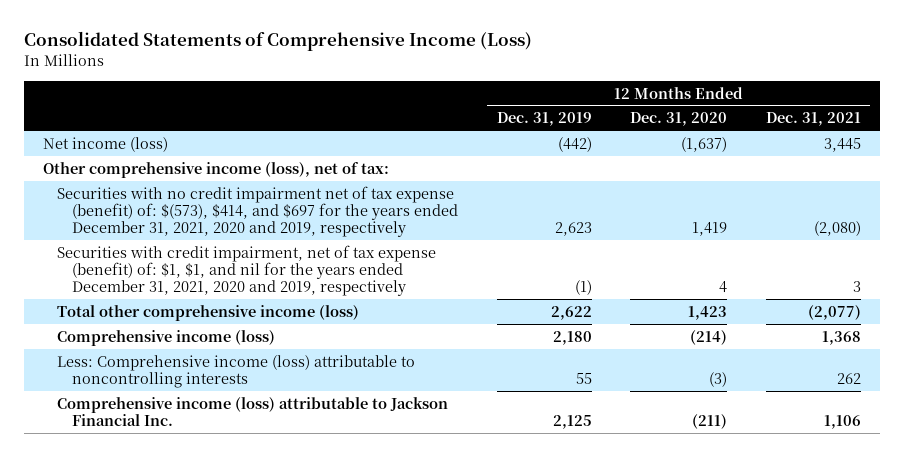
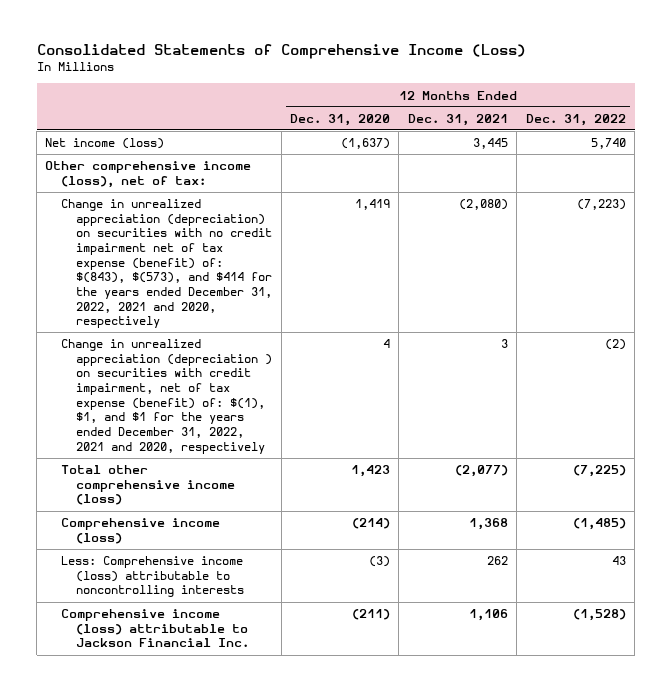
[496,112,592,127] Dec. 31, 2019 -> none
none -> [525,113,626,126] Dec. 31, 2022
[57,185,458,237] Securities with no credit impairment net of tax expense (benefit) of: $(573), $414, and $697 for the years ended December 31, 2021, 2020 and 2019, respectively -> [60,199,273,329] Change in unrealized appreciation (depreciation) on securities with no credit impairment net of tax expense (benefit) of: $(843), $(573), and $414 for the years ended December 31, 2022, 2021 and 2020, respectively
[57,244,437,296] Securities with credit impairment, net of tax expense (benefit) of: $1, $1, and nil for the years ended December 31, 2021, 2020 and 2019, respectively -> [60,339,273,454] Change in unrealized appreciation (depreciation ) on securities with credit impairment, net of tax expense (benefit) of: $(1), $1, and $1 for the years ended December 31, 2022, 2021 and 2020, respectively

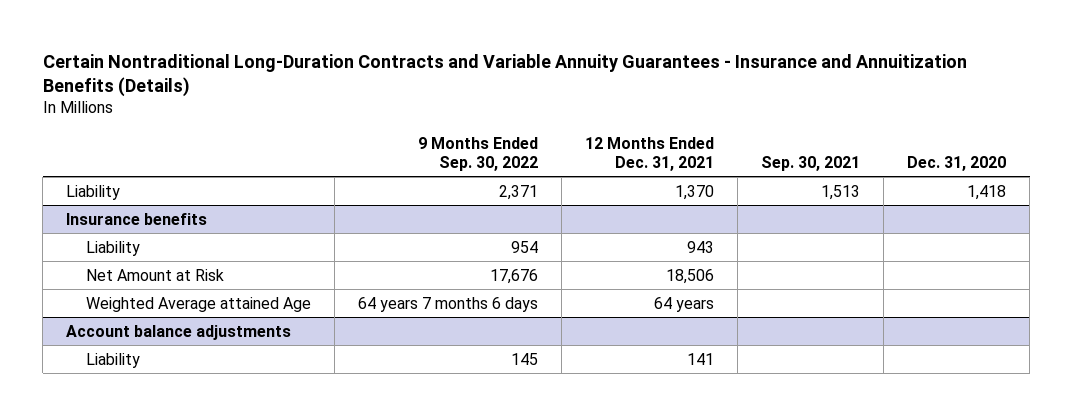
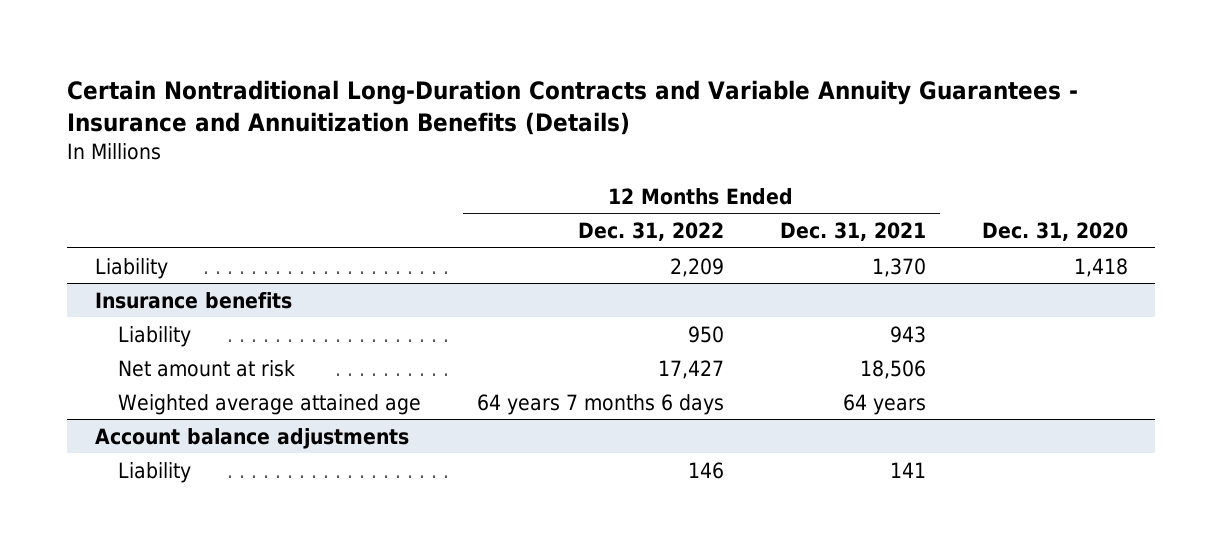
[417,136,538,172] 9 Months Ended Sep. 30, 2022 -> none
[760,156,860,172] Sep. 30, 2021 -> none
none -> [578,221,725,241] Dec. 31, 2022
[85,268,224,281] Net Amount at Risk -> [118,359,296,377] Net amount at risk
[85,296,311,312] Weighted Average attained Age -> [118,393,422,415] Weighted average attained age

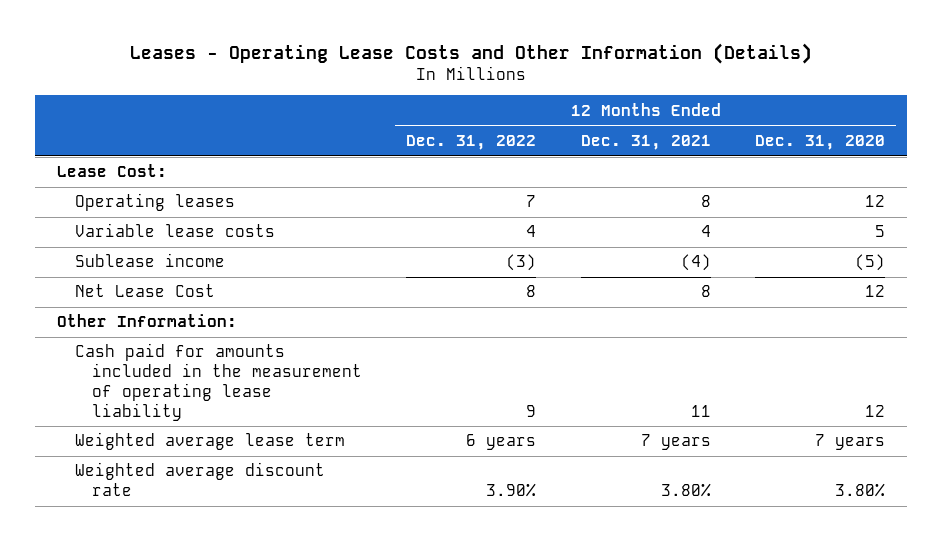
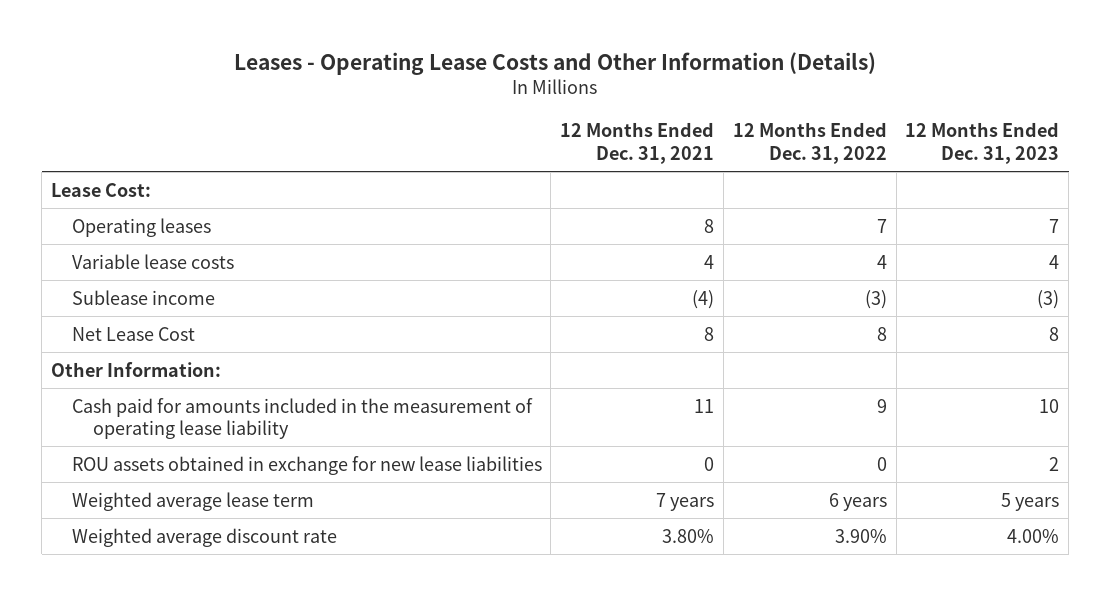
[755,134,886,150] Dec. 31, 2020 -> none
none -> [905,122,1060,164] 12 Months Ended Dec. 31, 2023
none -> [71,455,542,475] ROU assets obtained in exchange for new lease liabilities

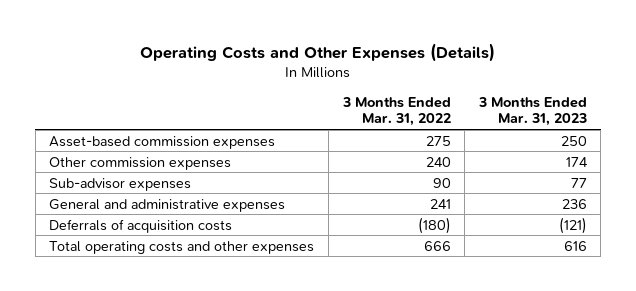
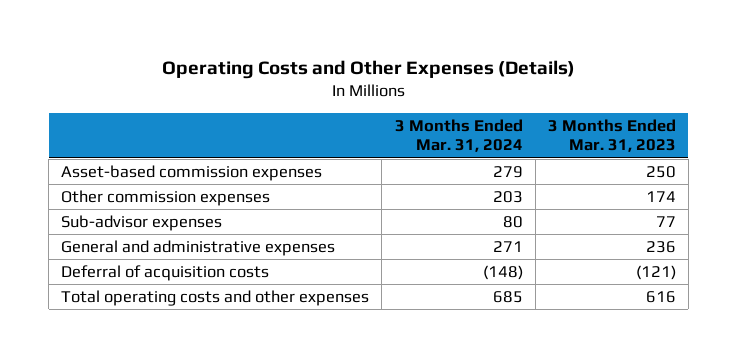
[341,96,451,127] 3 Months Ended Mar. 31, 2022 -> none
none -> [394,118,523,153] 3 Months Ended Mar. 31, 2024
[49,218,233,233] Deferrals of acquisition costs -> [61,265,270,282] Deferral of acquisition costs

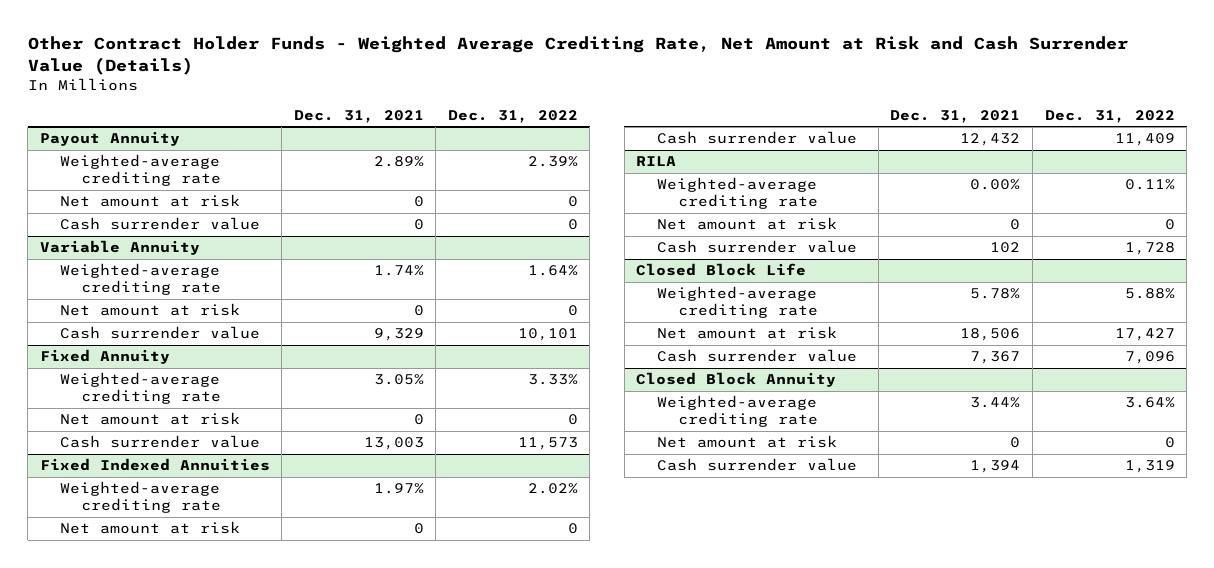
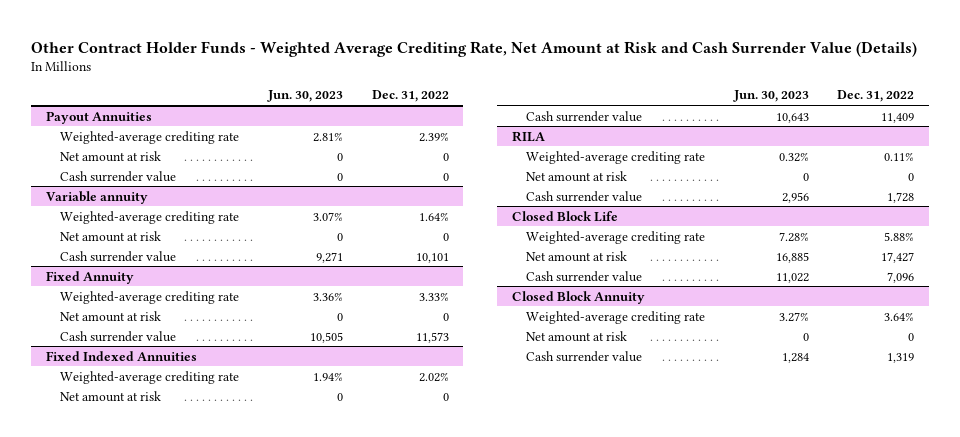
[293,109,424,123] Dec. 31, 2021 -> none
none -> [266,90,343,103] Jun. 30, 2023
[39,131,180,147] Payout Annuity -> [45,110,152,124] Payout Annuities
[39,240,200,256] Variable Annuity -> [45,190,148,204] Variable annuity

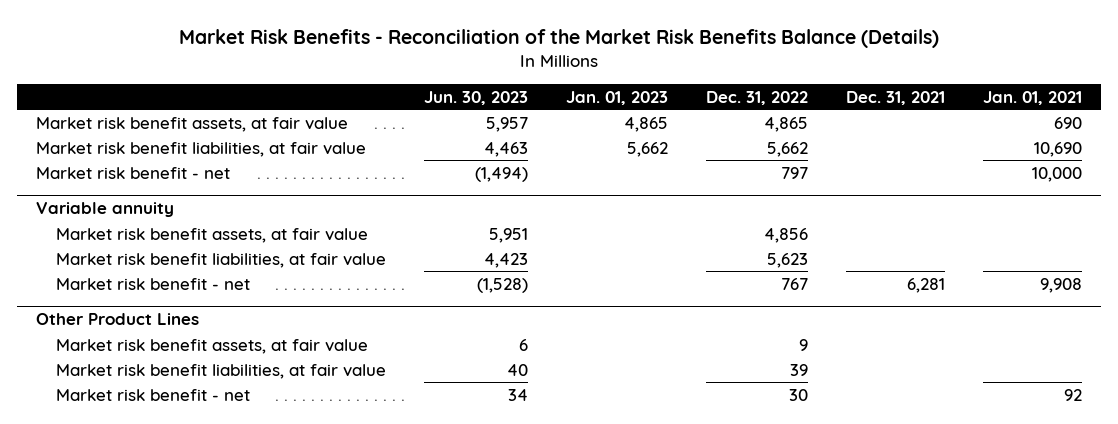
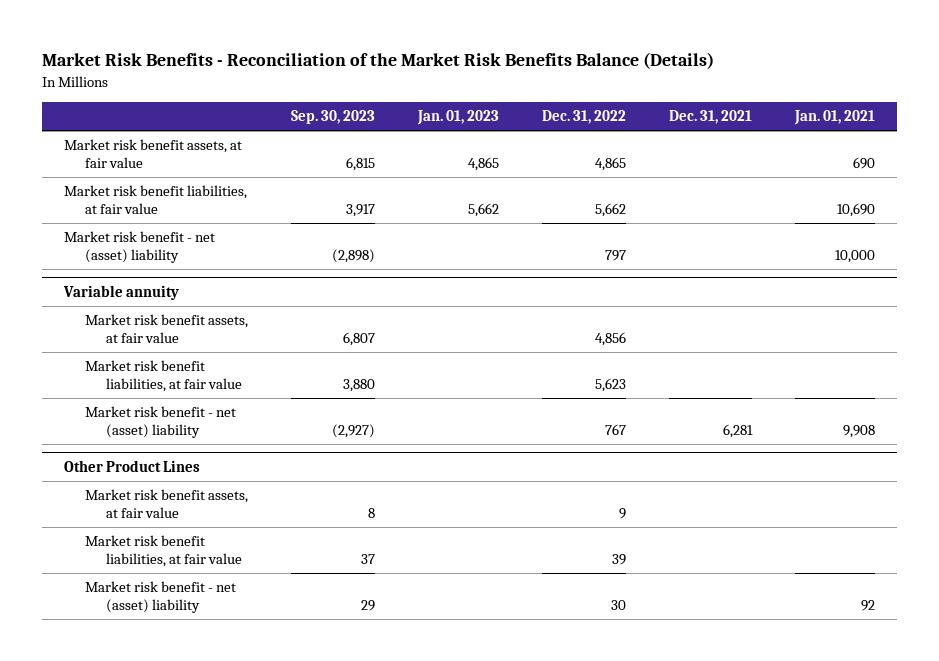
[424,90,529,105] Jun. 30, 2023 -> none
none -> [291,110,376,125] Sep. 30, 2023
[36,166,231,179] Market risk benefit - net -> [63,231,215,263] Market risk benefit - net (asset) liability
[56,277,251,290] Market risk benefit - net -> [85,406,237,438] Market risk benefit - net (asset) liability
[56,388,251,401] Market risk benefit - net -> [85,581,237,613] Market risk benefit - net (asset) liability

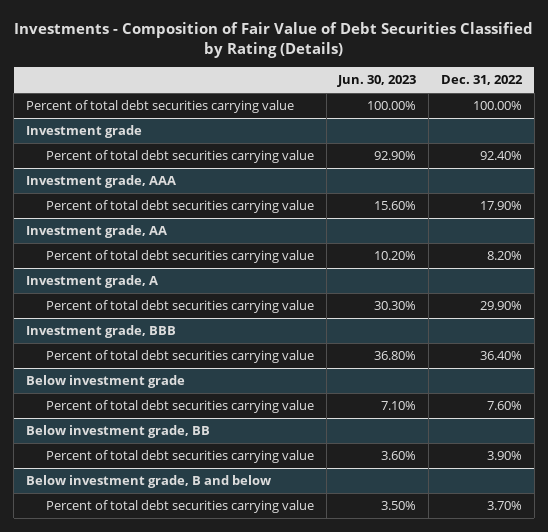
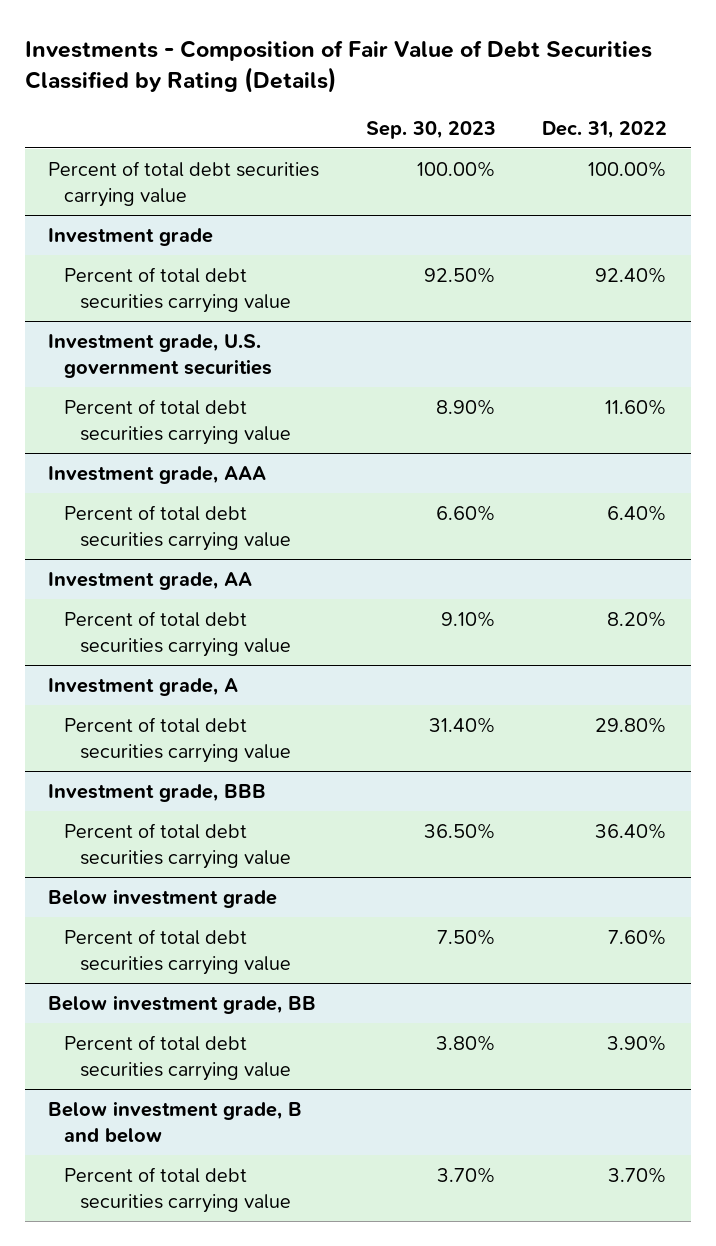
[337,75,417,88] Jun. 30, 2023 -> none
none -> [365,120,496,139] Sep. 30, 2023
none -> [48,333,273,378] Investment grade, U.S. government securities
none -> [64,398,292,445] Percent of total debt securities carrying value
[479,201,522,211] 17.90% -> [607,504,668,521] 6.40%
[479,301,522,311] 29.90% -> [595,716,668,733] 29.80%

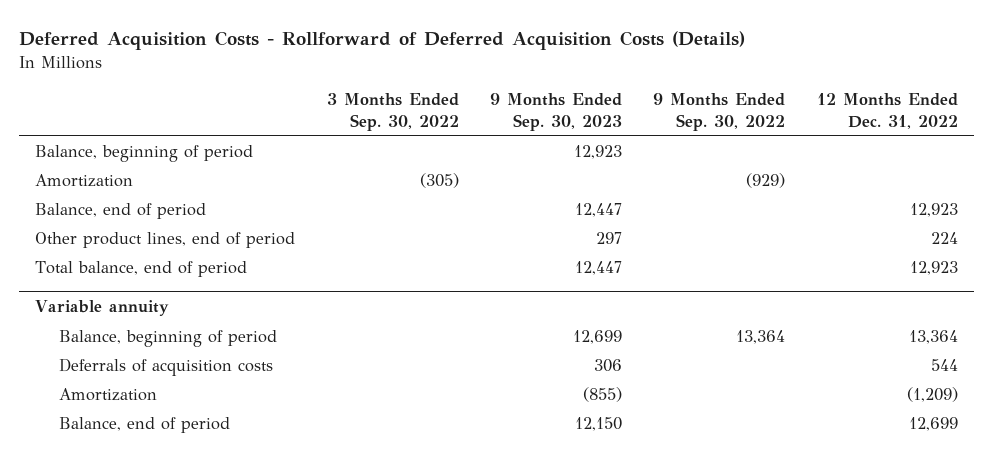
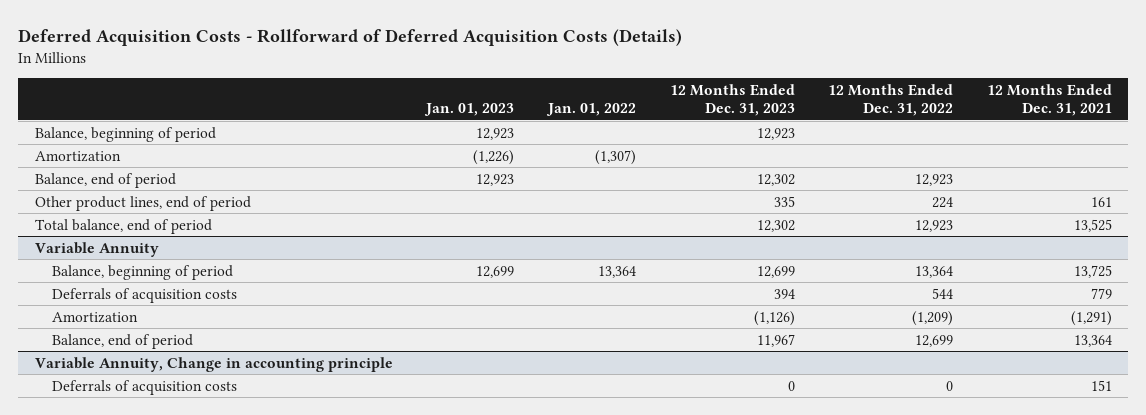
[326,92,459,131] 3 Months Ended Sep. 30, 2022 -> none
[489,92,622,131] 9 Months Ended Sep. 30, 2023 -> none
[653,92,786,131] 9 Months Ended Sep. 30, 2022 -> none
none -> [424,103,515,117] Jan. 01, 2023
none -> [545,103,636,117] Jan. 01, 2022
none -> [669,84,795,117] 12 Months Ended Dec. 31, 2023
none -> [986,84,1112,117] 12 Months Ended Dec. 31, 2021
[35,300,170,317] Variable annuity -> [34,241,159,257] Variable Annuity
none -> [34,356,393,372] Variable Annuity, Change in accounting principle
none -> [51,379,237,395] Deferrals of acquisition costs

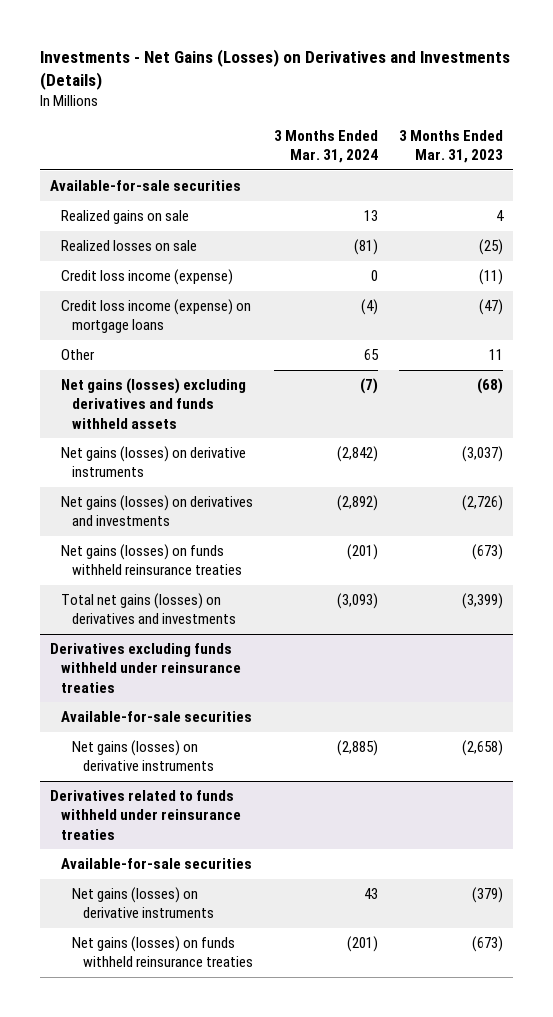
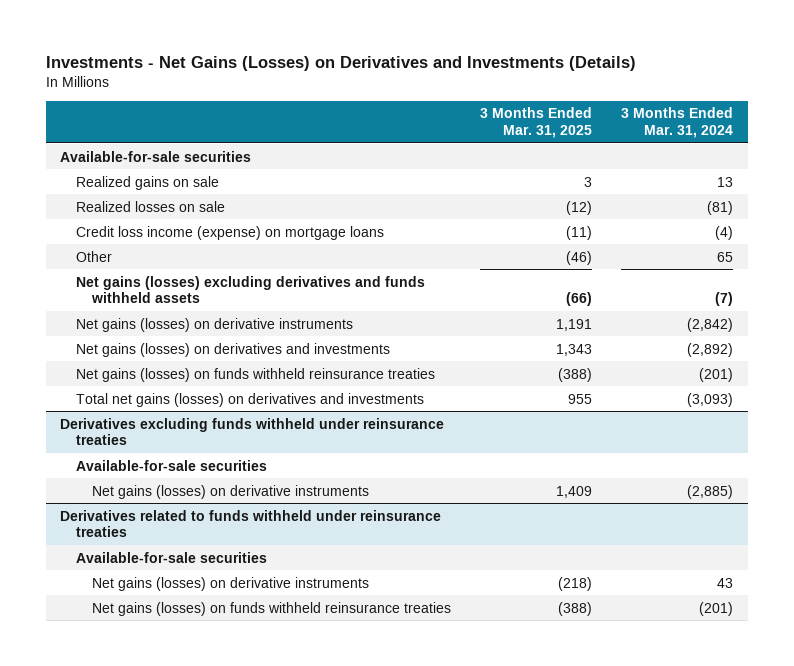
[398,129,503,164] 3 Months Ended Mar. 31, 2023 -> none
none -> [480,107,593,138] 3 Months Ended Mar. 31, 2025
[61,269,234,286] Credit loss income (expense) -> none

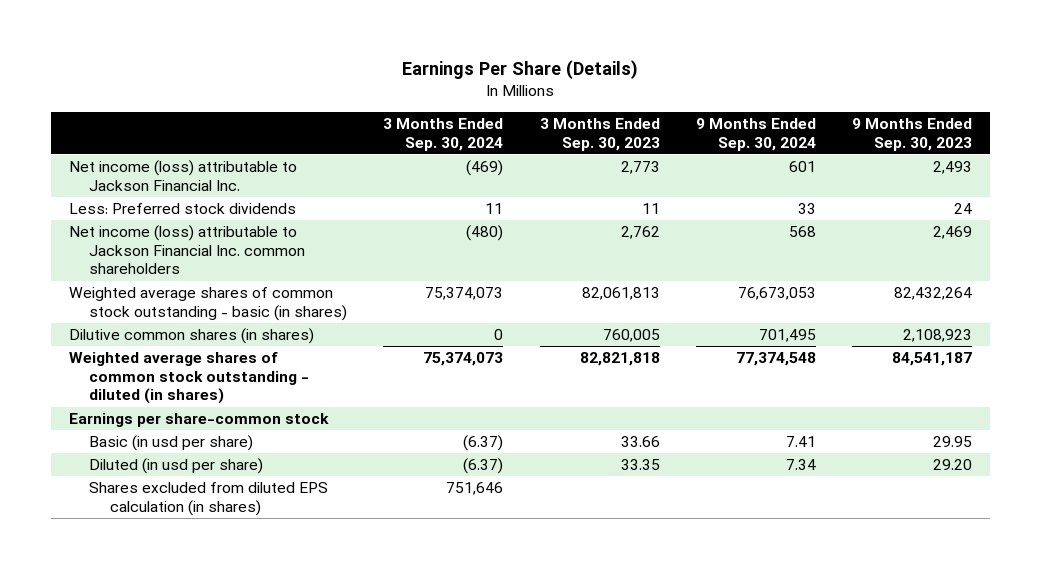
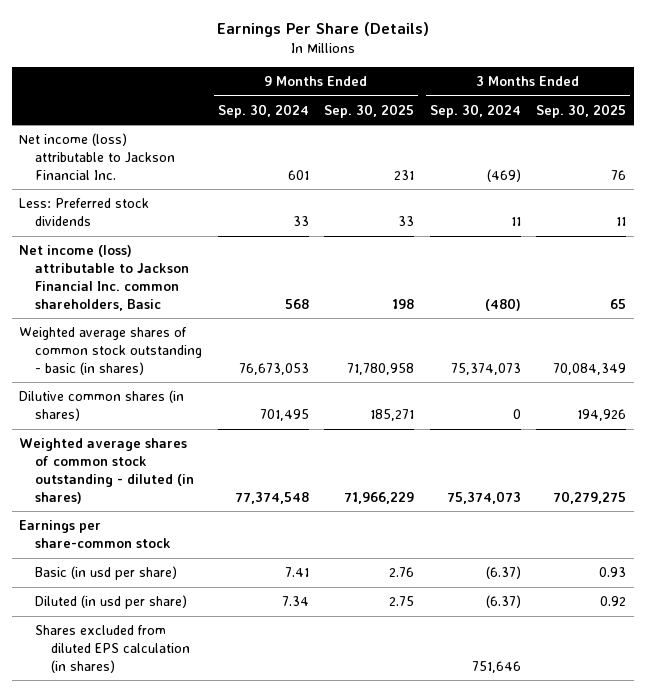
[539,118,660,151] 3 Months Ended Sep. 30, 2023 -> none
[851,118,972,151] 9 Months Ended Sep. 30, 2023 -> none
none -> [324,103,415,118] Sep. 30, 2025
none -> [535,103,626,118] Sep. 30, 2025
[68,225,306,275] Net income (loss) attributable to Jackson Financial Inc. common shareholders -> [19,245,190,311] Net income (loss) attributable to Jackson Financial Inc. common shareholders, Basic

